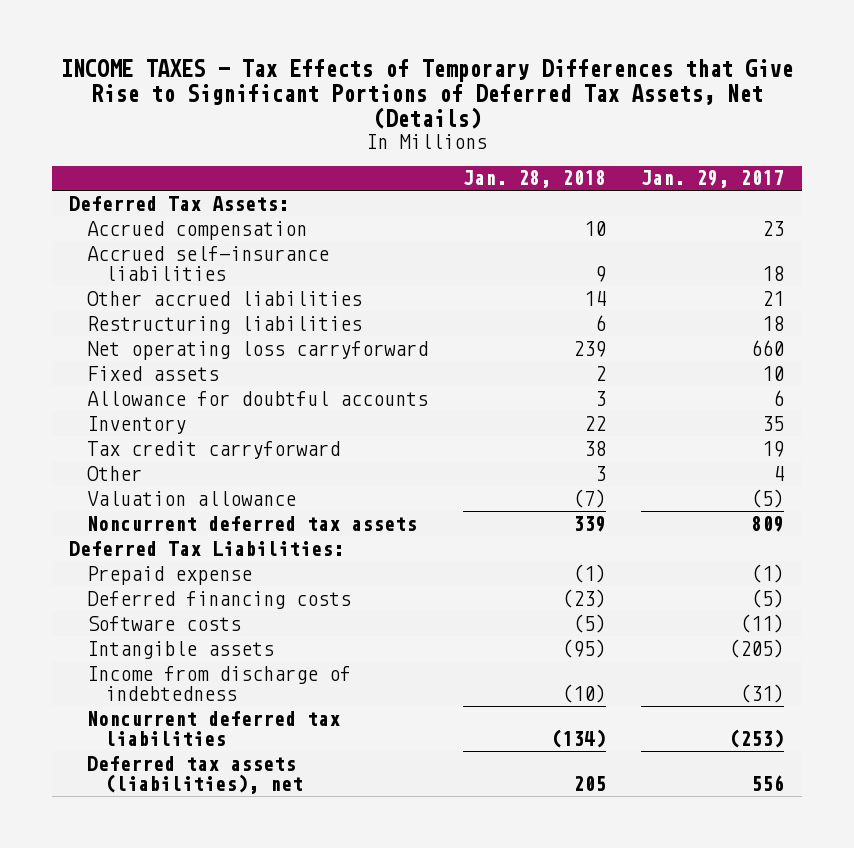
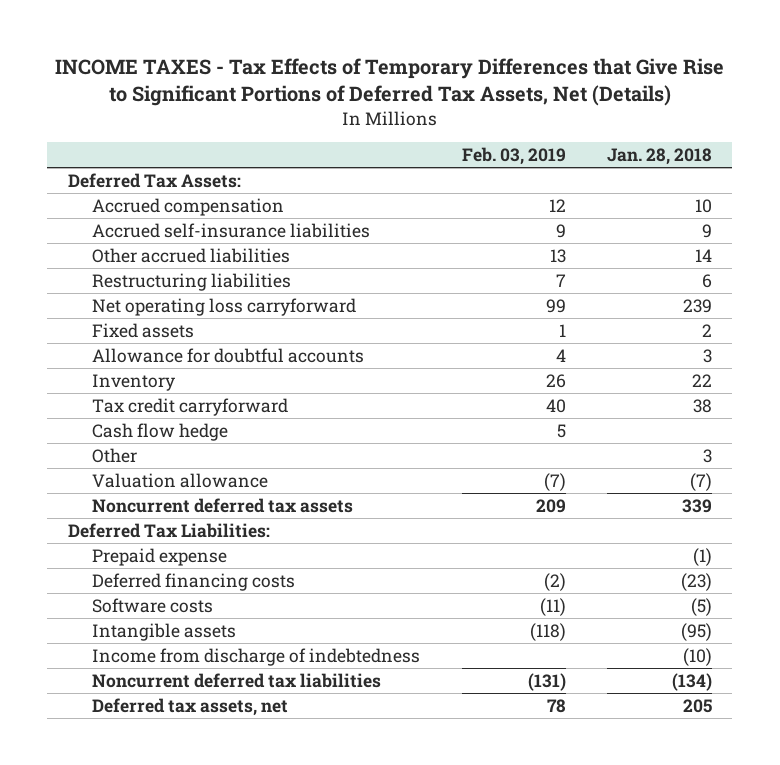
[641,170,785,189] Jan. 29, 2017 -> none
none -> [461,147,566,166] Feb. 03, 2019
none -> [92,422,229,441] Cash flow hedge
[87,755,304,794] Deferred tax assets (liabilities), net -> [92,697,289,716] Deferred tax assets, net

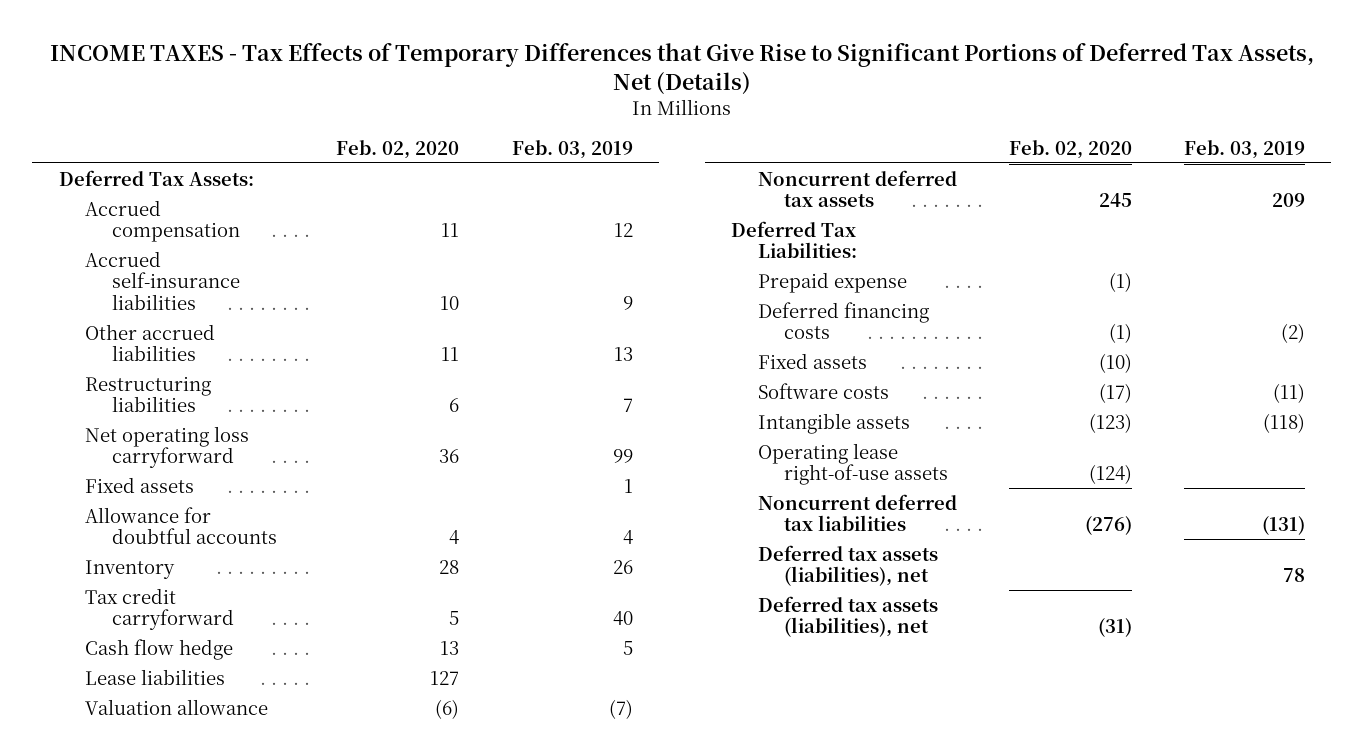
[606,148,712,166] Jan. 28, 2018 -> none
none -> [336,139,460,159] Feb. 02, 2020
[92,447,138,463] Other -> none
none -> [85,668,226,685] Lease liabilities
none -> [757,352,867,369] Fixed assets
[92,647,421,666] Income from discharge of indebtedness -> none
none -> [757,442,949,486] Operating lease right-of-use assets
[92,697,289,716] Deferred tax assets, net -> [757,544,938,587] Deferred tax assets (liabilities), net
none -> [757,595,938,638] Deferred tax assets (liabilities), net

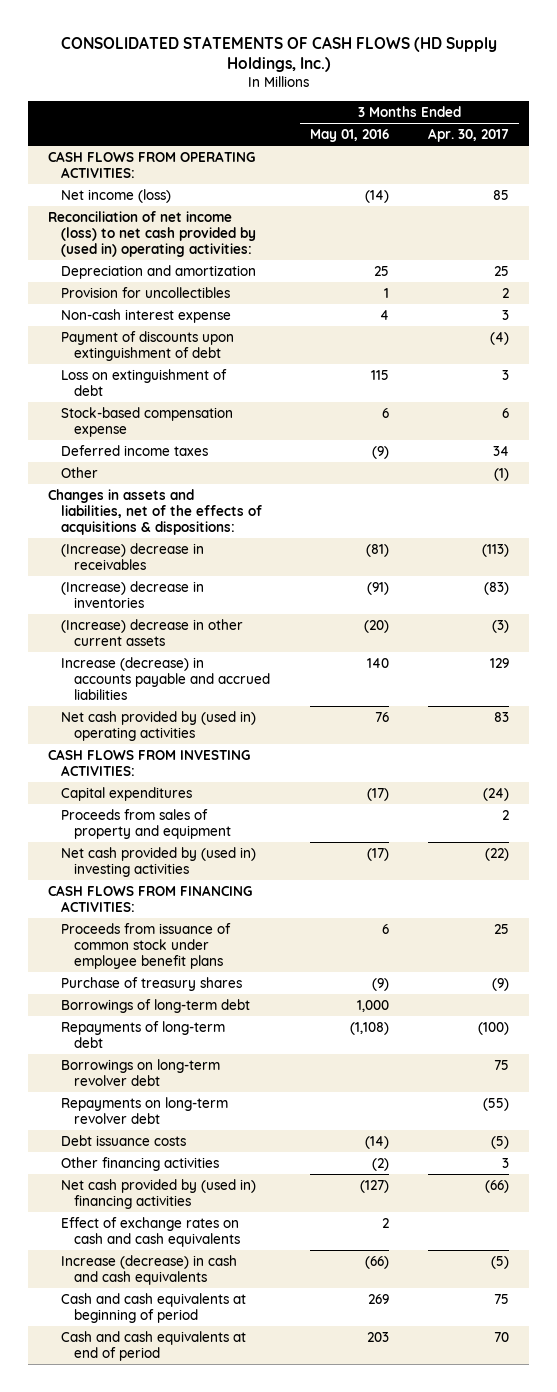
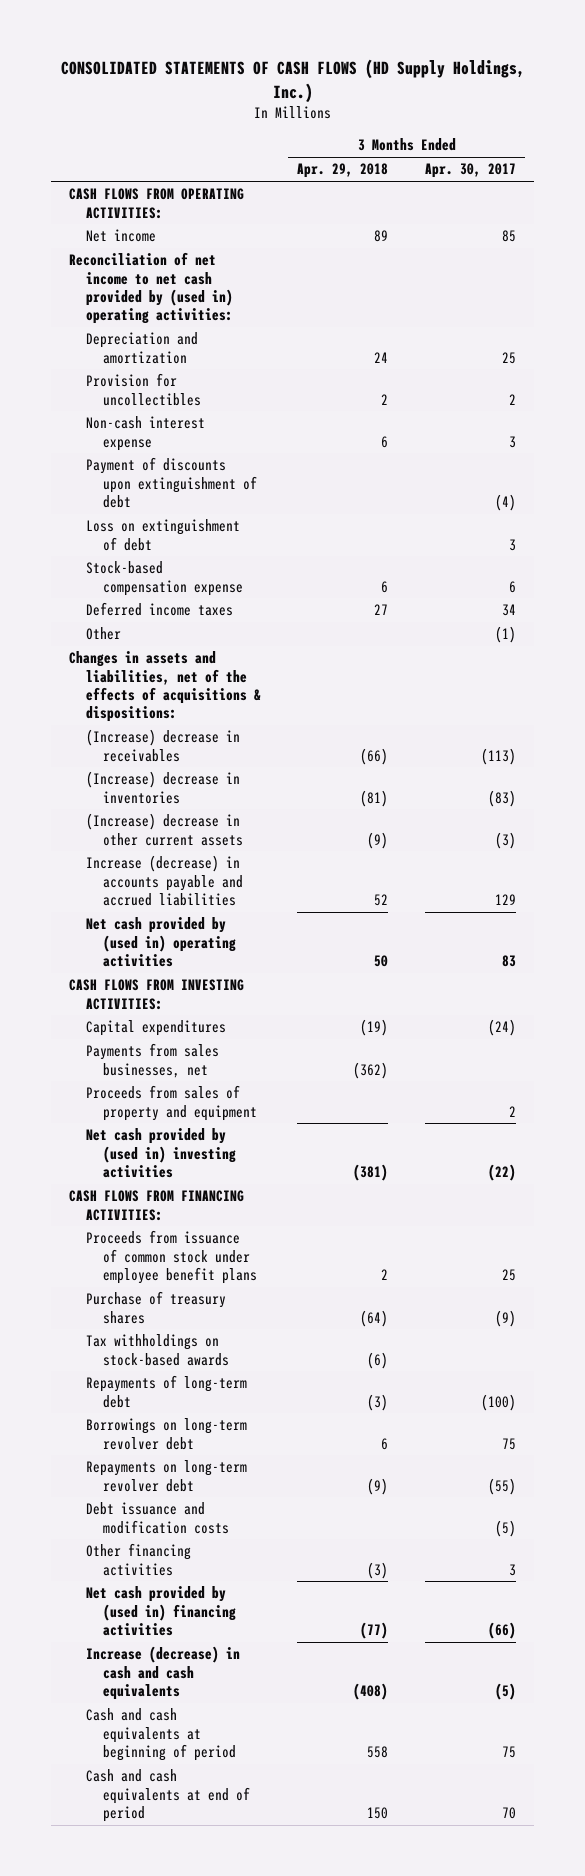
[309,128,389,142] May 01, 2016 -> none
none -> [297,163,389,179] Apr. 29, 2018
[60,188,171,203] Net income (loss) -> [85,229,156,243] Net income
[47,210,256,257] Reconciliation of net income (loss) to net cash provided by (used in) operating activities: -> [69,252,233,325] Reconciliation of net income to net cash provided by (used in) operating activities:
none -> [85,1043,219,1078] Payments from sales businesses, net
[60,998,250,1013] Borrowings of long-term debt -> none
none -> [85,1334,229,1366] Tax withholdings on stock-based awards
[60,1134,186,1146] Debt issuance costs -> [85,1502,229,1534] Debt issuance and modification costs
[60,1216,240,1247] Effect of exchange rates on cash and cash equivalents -> none

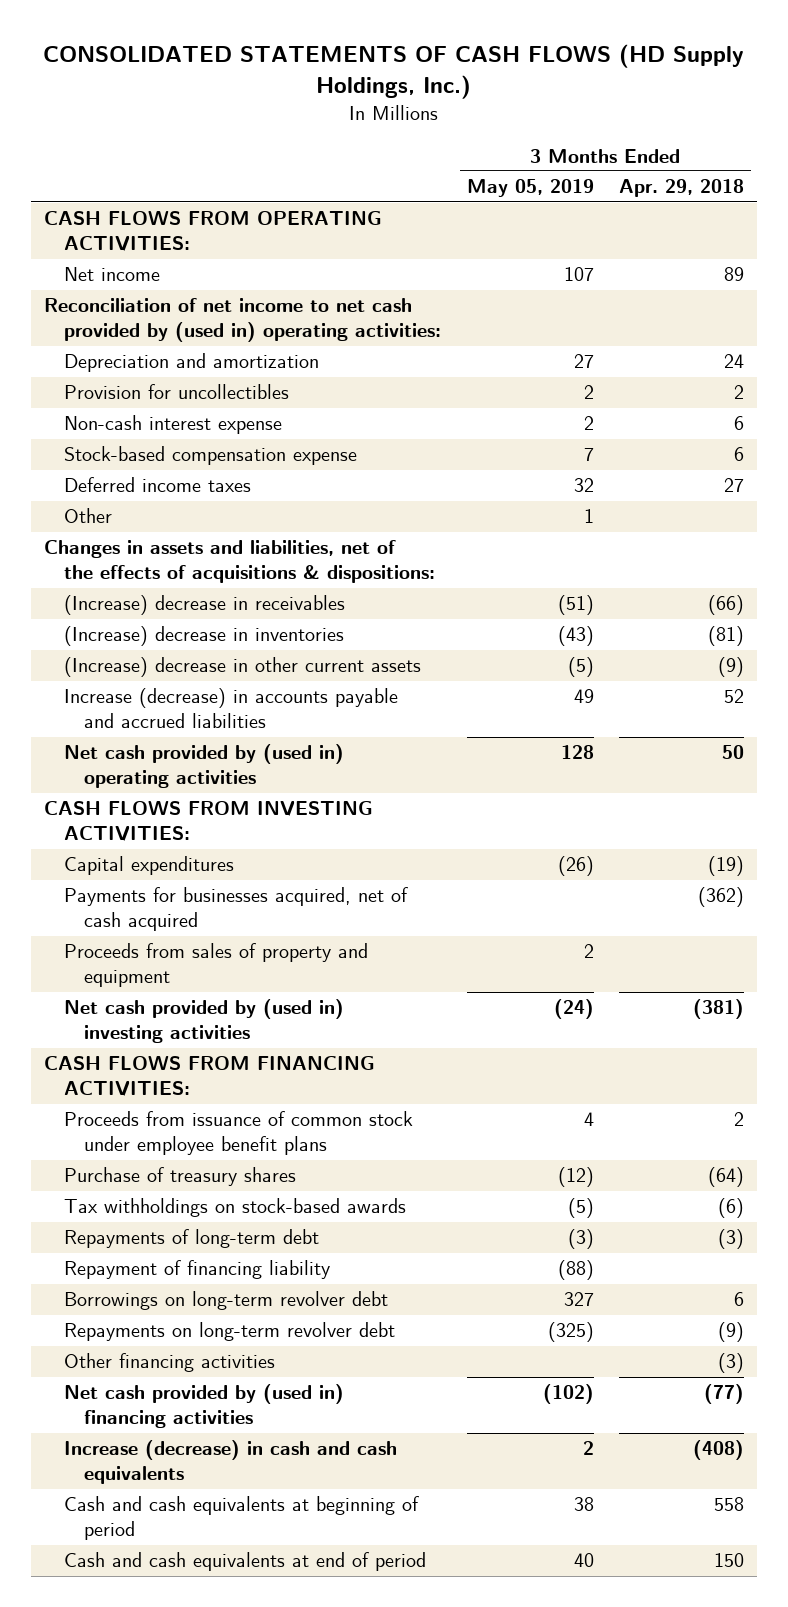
[424,163,516,179] Apr. 30, 2017 -> none
none -> [466,179,594,198] May 05, 2019
[85,457,257,508] Payment of discounts upon extinguishment of debt -> none
[85,519,240,551] Loss on extinguishment of debt -> none
[85,1043,219,1078] Payments from sales businesses, net -> [63,887,408,932] Payments for businesses acquired, net of cash acquired
none -> [63,1260,330,1280] Repayment of financing liability
[85,1502,229,1534] Debt issuance and modification costs -> none

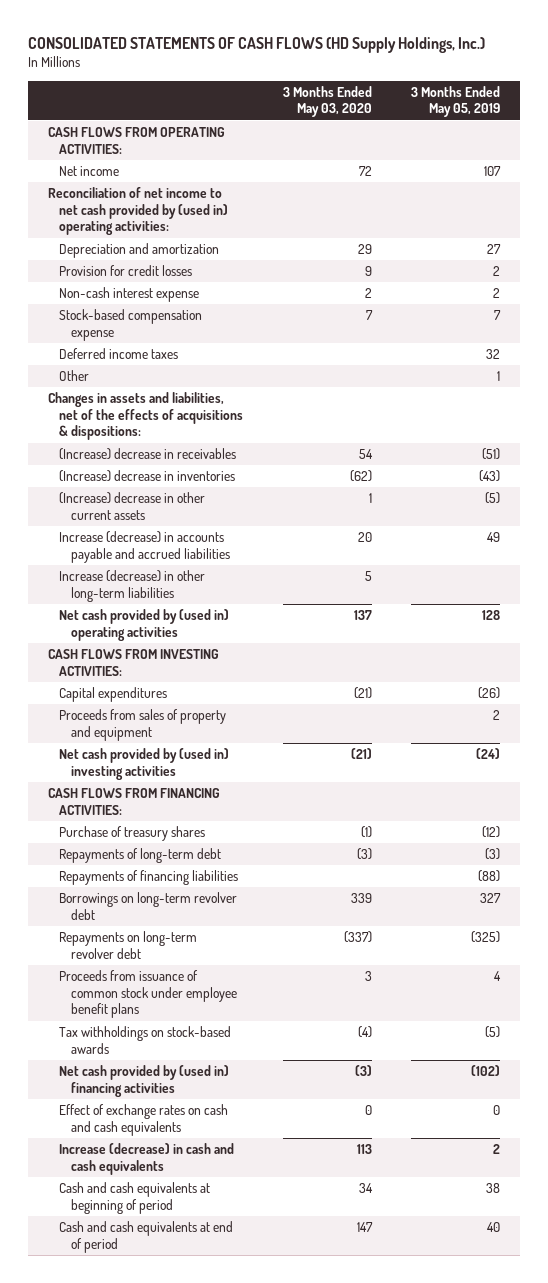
[619,179,745,198] Apr. 29, 2018 -> none
none -> [282,85,372,118] 3 Months Ended May 03, 2020
[63,384,289,400] Provision for uncollectibles -> [59,265,193,277] Provision for credit losses
none -> [59,570,206,602] Increase (decrease) in other long-term liabilities
[63,887,408,932] Payments for businesses acquired, net of cash acquired -> none
[63,1260,330,1280] Repayment of financing liability -> [59,870,239,886] Repayments of financing liabilities
[63,1353,275,1373] Other financing activities -> none
[63,1111,413,1156] Proceeds from issuance of common stock under employee benefit plans -> [59,970,237,1019] Proceeds from issuance of common stock under employee benefit plans
[63,1198,406,1218] Tax withholdings on stock-based awards -> [59,1026,232,1054] Tax withholdings on stock-based awards
none -> [59,1104,229,1136] Effect of exchange rates on cash and cash equivalents

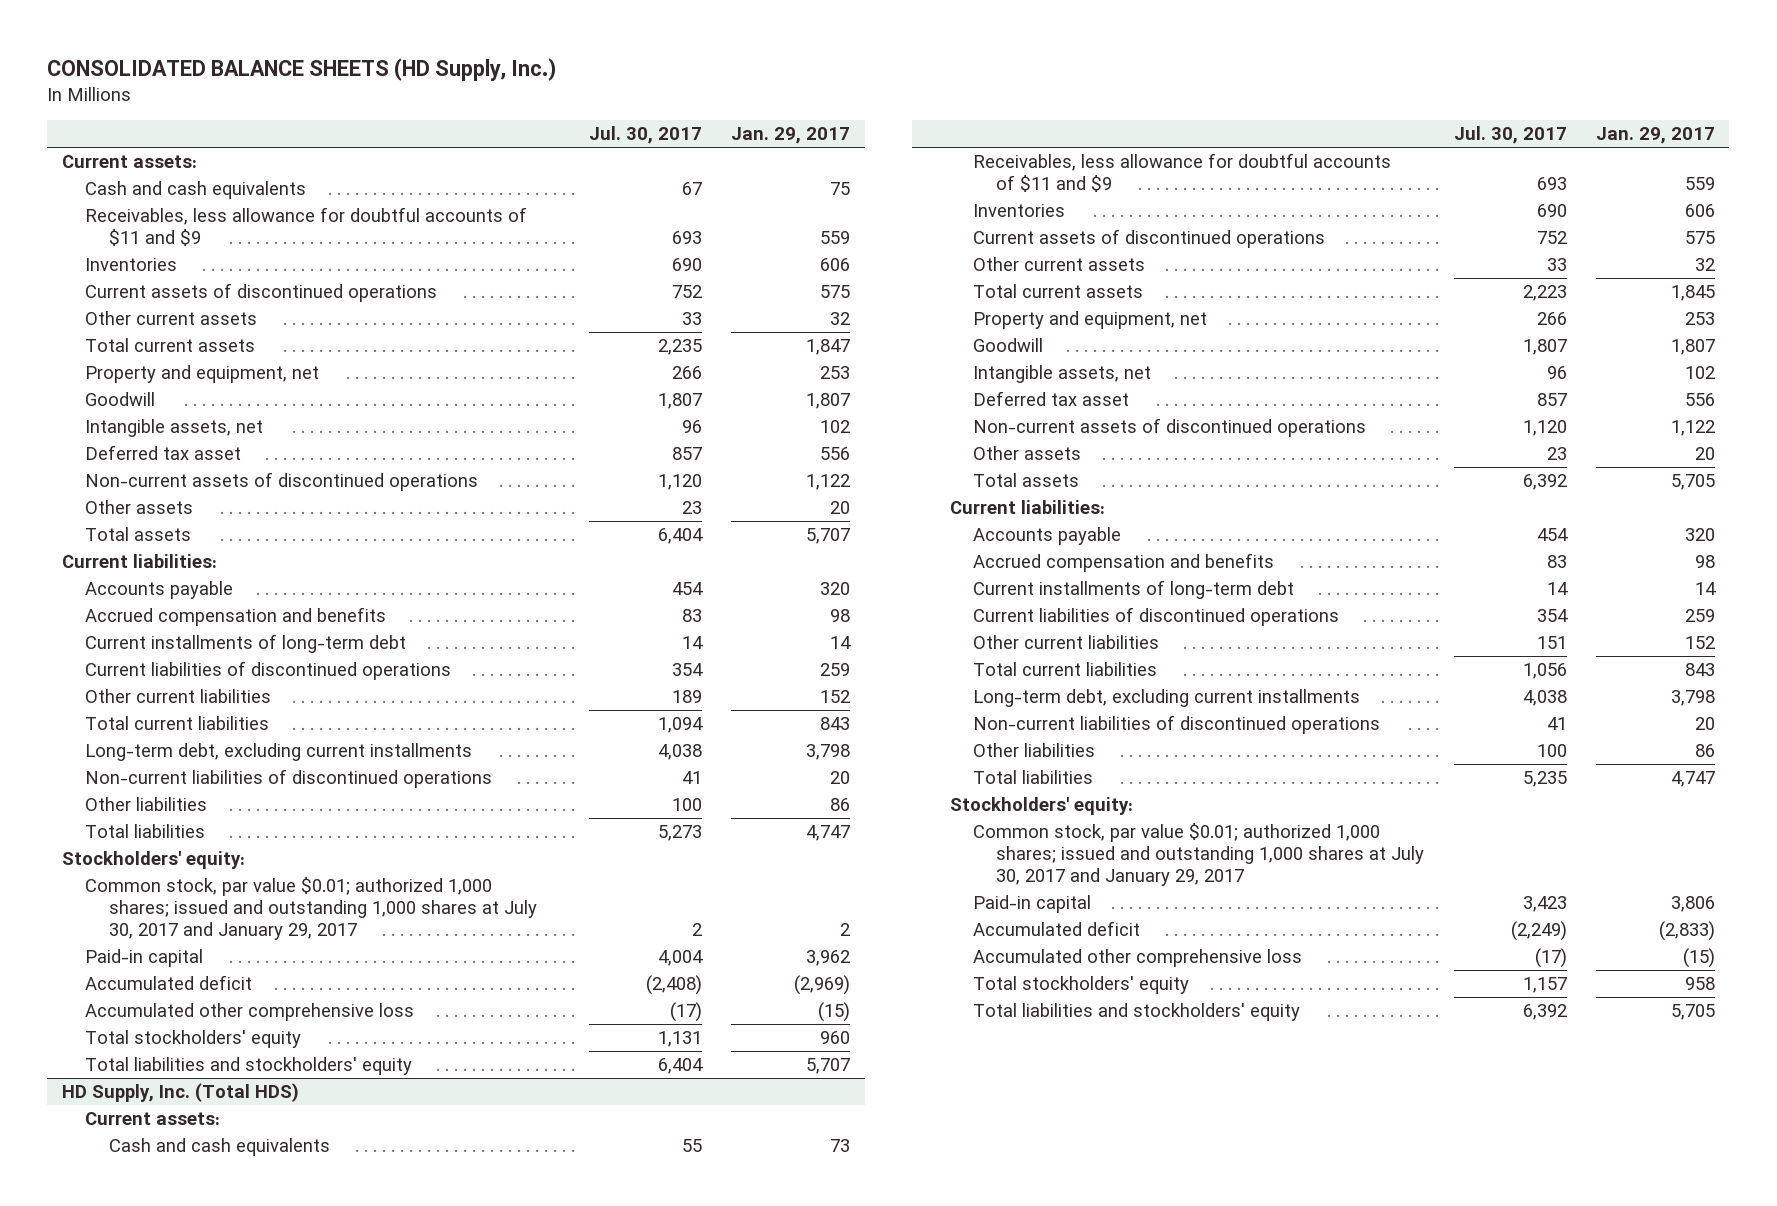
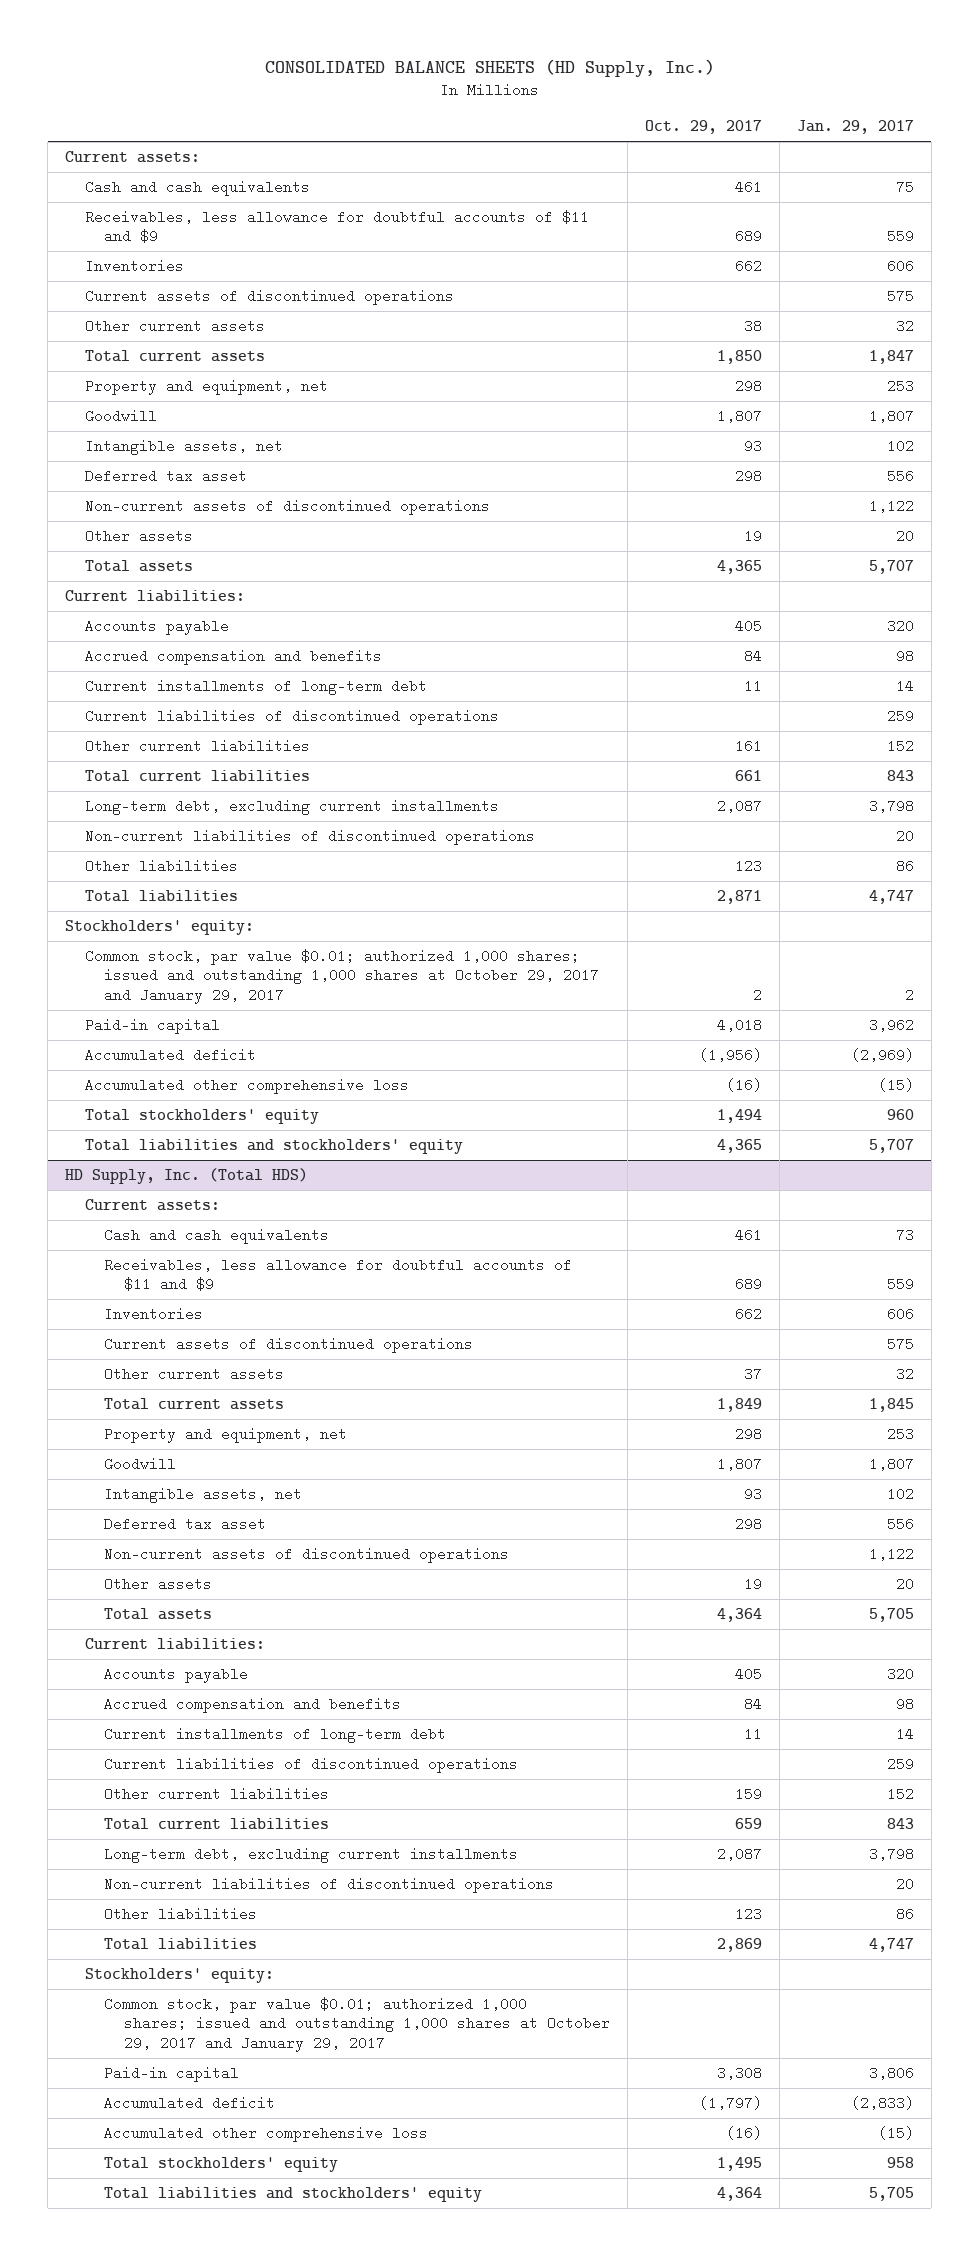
[589,126,703,145] Jul. 30, 2017 -> none
none -> [644,120,762,135] Oct. 29, 2017
[85,877,537,940] Common stock, par value $0.01; authorized 1,000 shares; issued and outstanding 1,000 shares at July 30, 2017 and January 29, 2017 -> [84,948,600,1004] Common stock, par value $0.01; authorized 1,000 shares; issued and outstanding 1,000 shares at October 29, 2017 and January 29, 2017
[973,823,1425,886] Common stock, par value $0.01; authorized 1,000 shares; issued and outstanding 1,000 shares at July 30, 2017 and January 29, 2017 -> [104,1996,610,2052] Common stock, par value $0.01; authorized 1,000 shares; issued and outstanding 1,000 shares at October 29, 2017 and January 29, 2017

